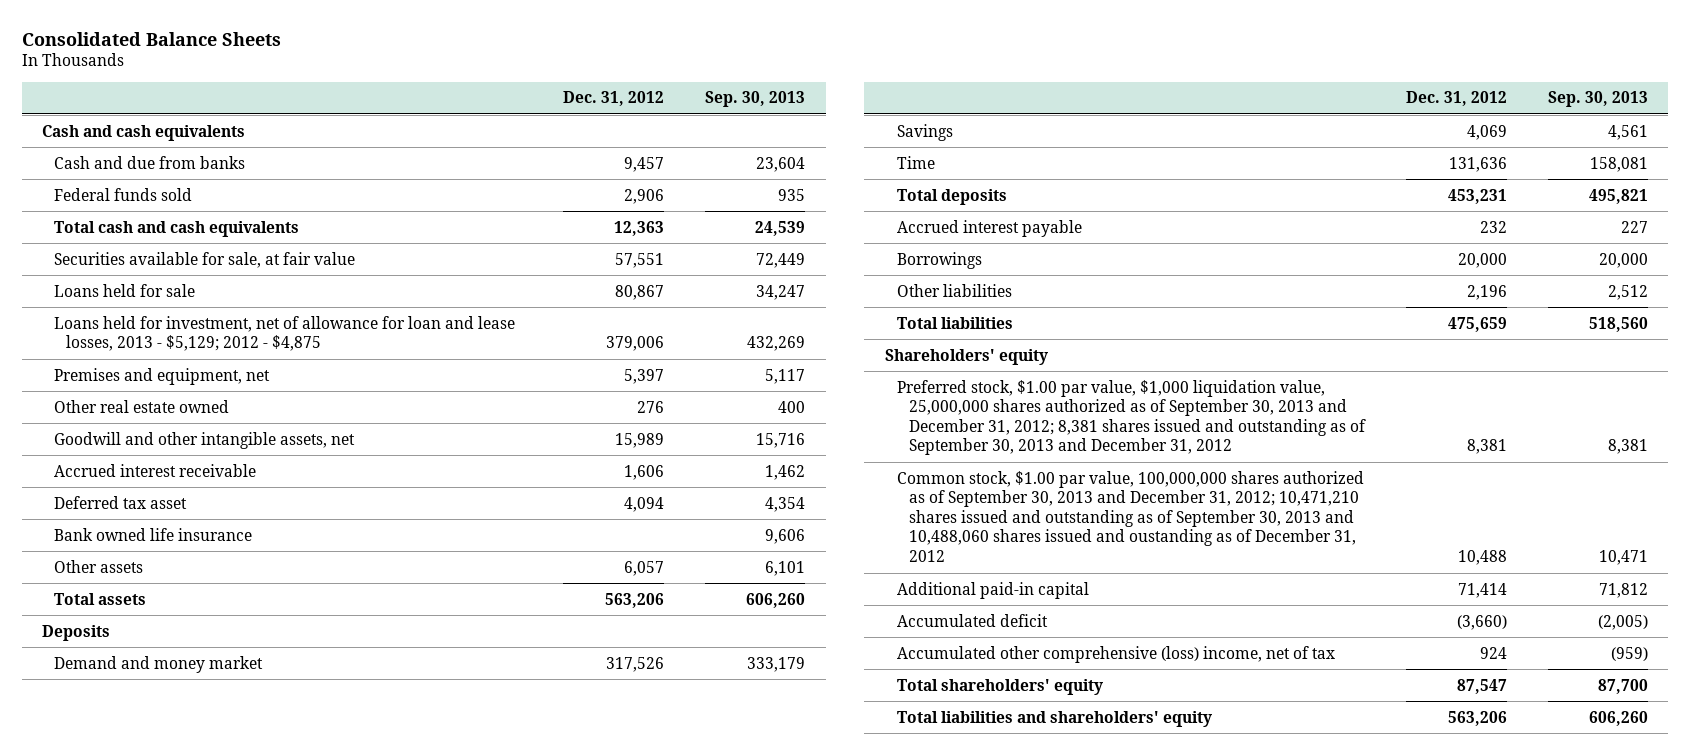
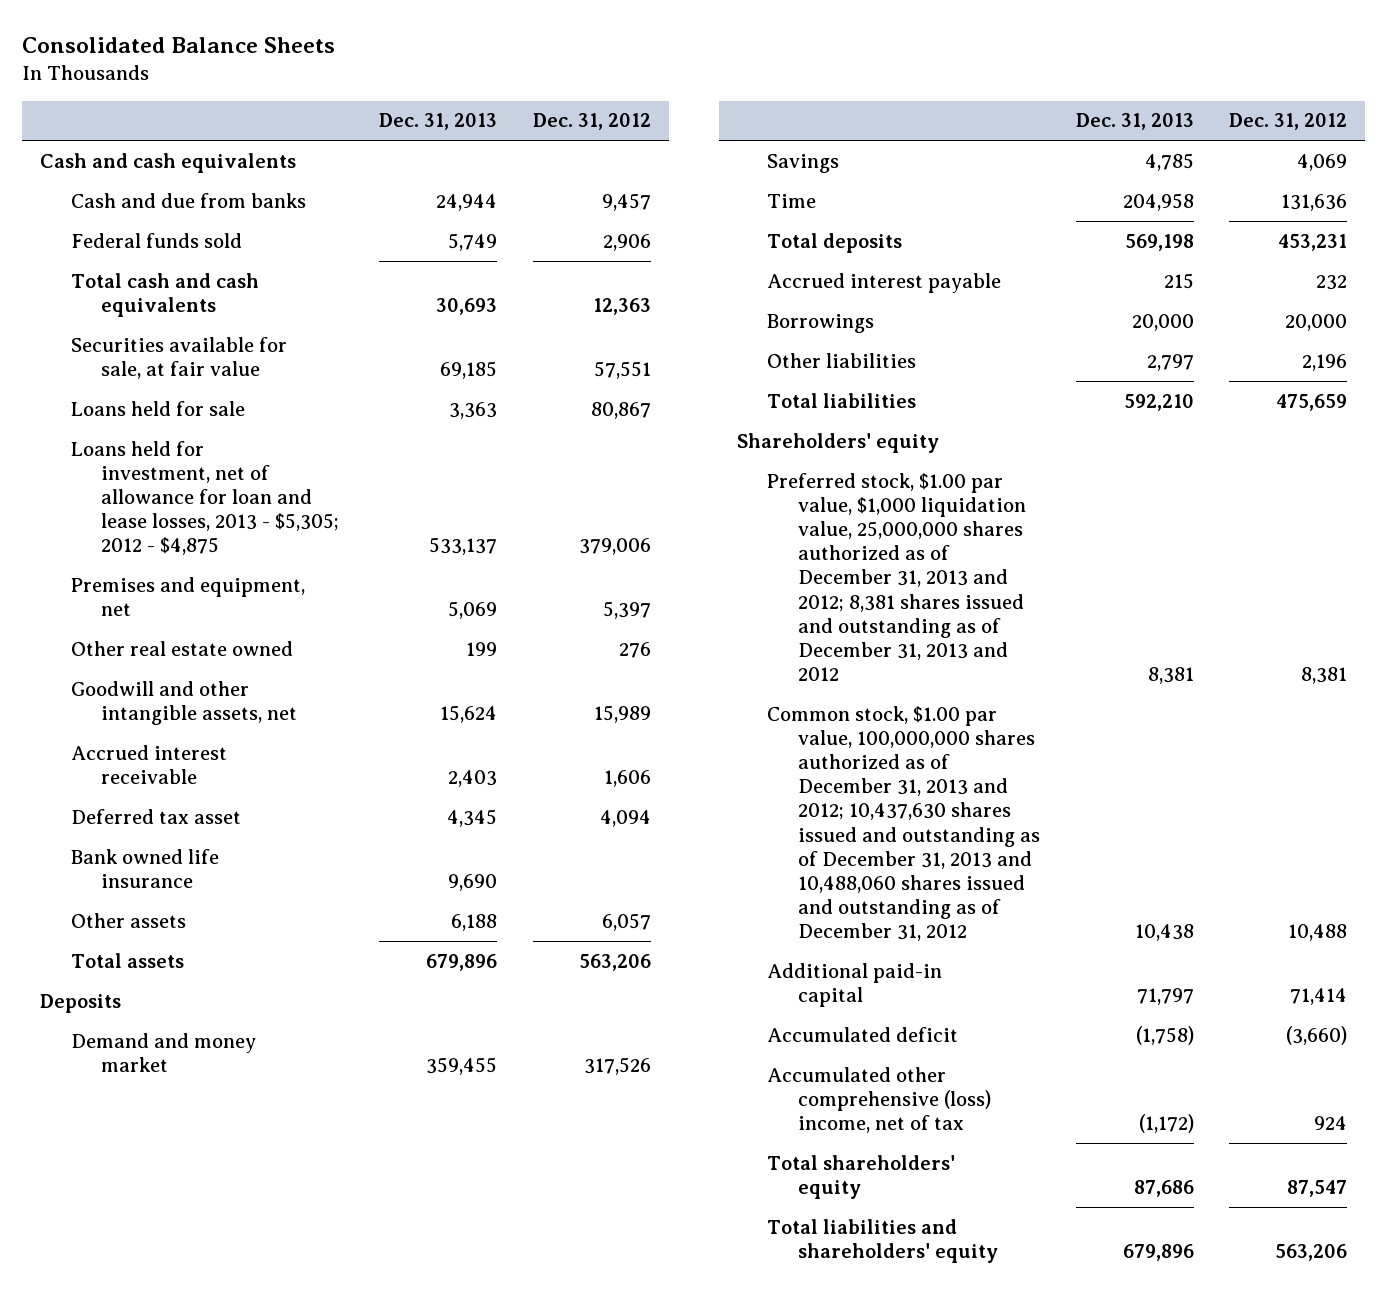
[705,91,806,108] Sep. 30, 2013 -> none
none -> [379,113,498,131] Dec. 31, 2013
[54,315,516,352] Loans held for investment, net of allowance for loan and lease losses, 2013 - $5,129; 2012 - $4,875 -> [70,440,340,556] Loans held for investment, net of allowance for loan and lease losses, 2013 - $5,305; 2012 - $4,875
[896,379,1366,456] Preferred stock, $1.00 par value, $1,000 liquidation value, 25,000,000 shares authorized as of September 30, 2013 and December 31, 2012; 8,381 shares issued and outstanding as of September 30, 2013 and December 31, 2012 -> [767,472,1026,682] Preferred stock, $1.00 par value, $1,000 liquidation value, 25,000,000 shares authorized as of December 31, 2013 and 2012; 8,381 shares issued and outstanding as of December 31, 2013 and 2012
[896,470,1364,563] Common stock, $1.00 par value, 100,000,000 shares authorized as of September 30, 2013 and December 31, 2012; 10,471,210 shares issued and outstanding as of September 30, 2013 and 10,488,060 shares issued and oustanding as of December 31, 2012 -> [767,705,1040,942] Common stock, $1.00 par value, 100,000,000 shares authorized as of December 31, 2013 and 2012; 10,437,630 shares issued and outstanding as of December 31, 2013 and 10,488,060 shares issued and outstanding as of December 31, 2012

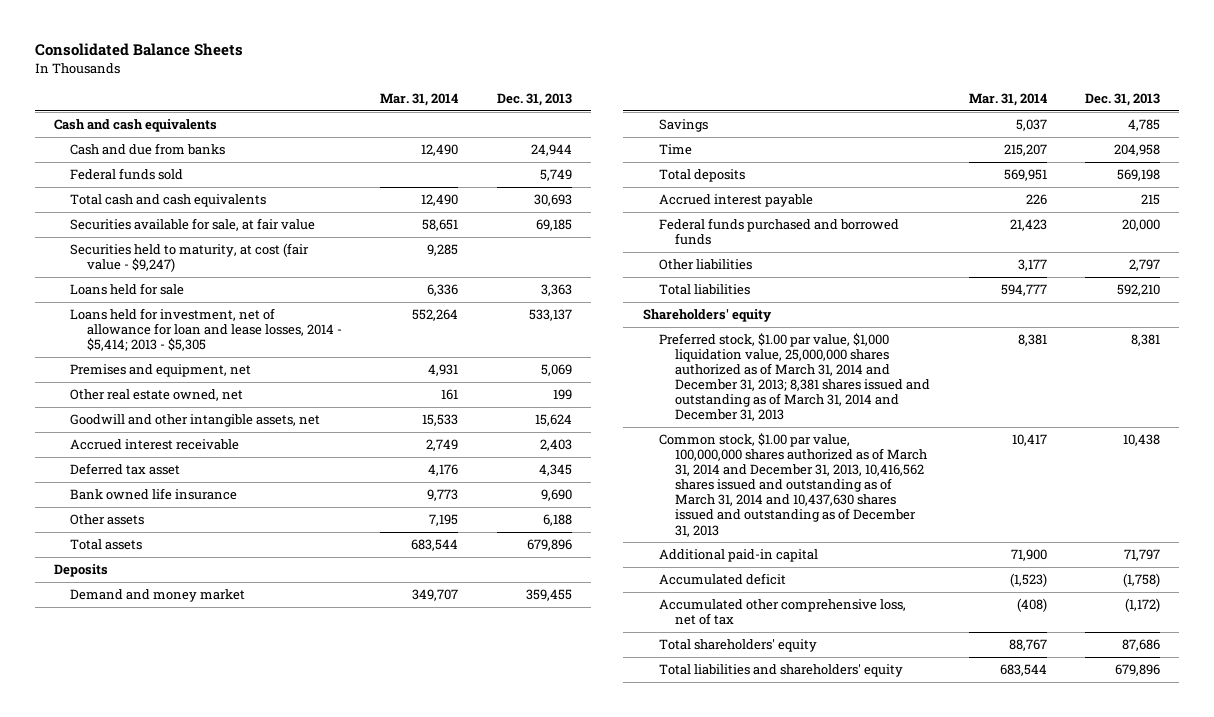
[532,113,651,131] Dec. 31, 2012 -> none
none -> [380,92,459,106] Mar. 31, 2014
none -> [70,243,310,273] Securities held to maturity, at cost (fair value - $9,247)
[70,440,340,556] Loans held for investment, net of allowance for loan and lease losses, 2013 - $5,305; 2012 - $4,875 -> [70,308,342,352] Loans held for investment, net of allowance for loan and lease losses, 2014 - $5,414; 2013 - $5,305
[70,640,293,656] Other real estate owned -> [70,389,244,402] Other real estate owned, net
[767,313,875,333] Borrowings -> none
none -> [658,218,899,246] Federal funds purchased and borrowed funds
[767,472,1026,682] Preferred stock, $1.00 par value, $1,000 liquidation value, 25,000,000 shares authorized as of December 31, 2013 and 2012; 8,381 shares issued and outstanding as of December 31, 2013 and 2012 -> [658,333,931,422] Preferred stock, $1.00 par value, $1,000 liquidation value, 25,000,000 shares authorized as of March 31, 2014 and December 31, 2013; 8,381 shares issued and outstanding as of March 31, 2014 and December 31, 2013
[767,705,1040,942] Common stock, $1.00 par value, 100,000,000 shares authorized as of December 31, 2013 and 2012; 10,437,630 shares issued and outstanding as of December 31, 2013 and 10,488,060 shares issued and outstanding as of December 31, 2012 -> [658,433,928,537] Common stock, $1.00 par value, 100,000,000 shares authorized as of March 31, 2014 and December 31, 2013, 10,416,562 shares issued and outstanding as of March 31, 2014 and 10,437,630 shares issued and outstanding as of December 31, 2013
[767,1066,991,1134] Accumulated other comprehensive (loss) income, net of tax -> [658,599,906,626] Accumulated other comprehensive loss, net of tax

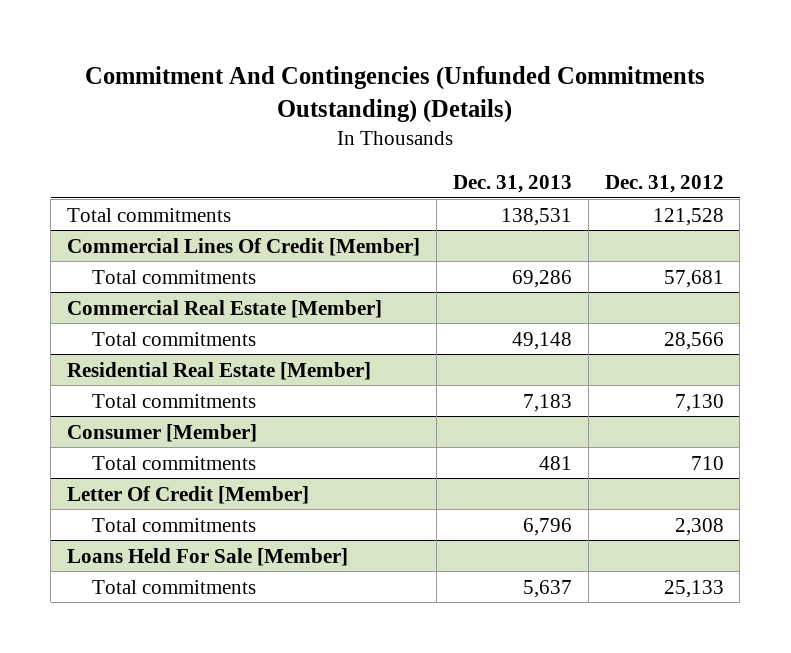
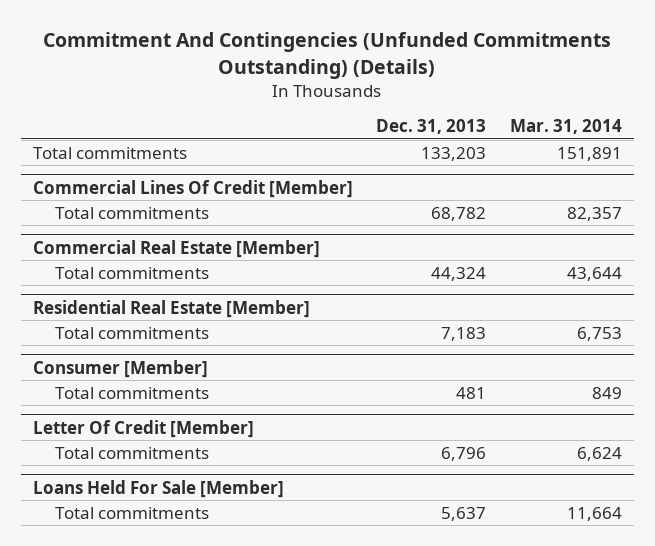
[604,175,724,194] Dec. 31, 2012 -> none
none -> [509,119,622,135] Mar. 31, 2014
[500,207,572,226] 138,531 -> [421,146,487,161] 133,203
[511,269,572,288] 69,286 -> [431,206,487,221] 68,782
[511,331,572,350] 49,148 -> [431,266,487,281] 44,324

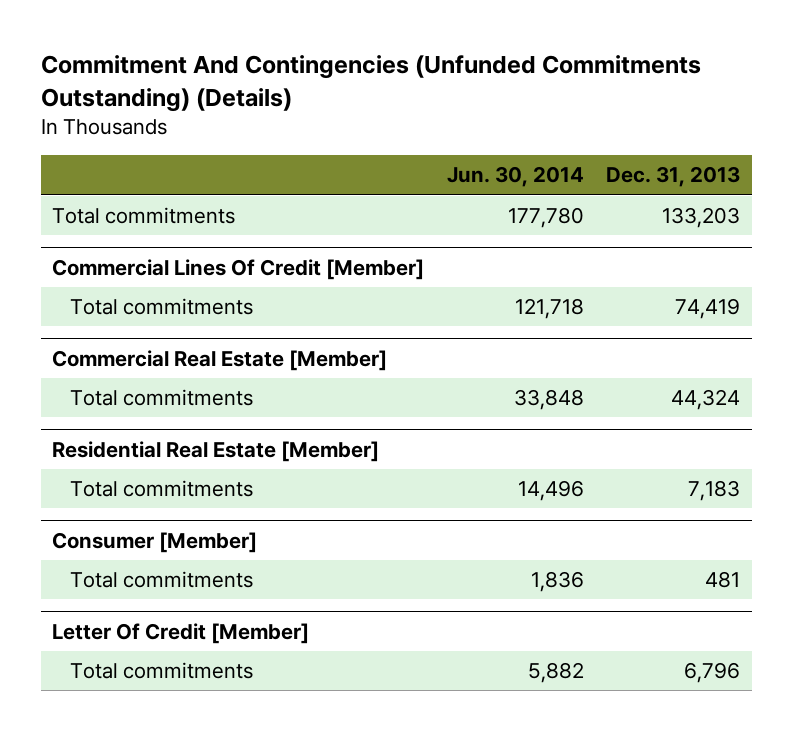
[509,119,622,135] Mar. 31, 2014 -> none
none -> [446,166,584,188] Jun. 30, 2014
[431,206,487,221] 68,782 -> [675,298,741,320] 74,419
[32,479,284,498] Loans Held For Sale [Member] -> none
[54,506,209,519] Total commitments -> none

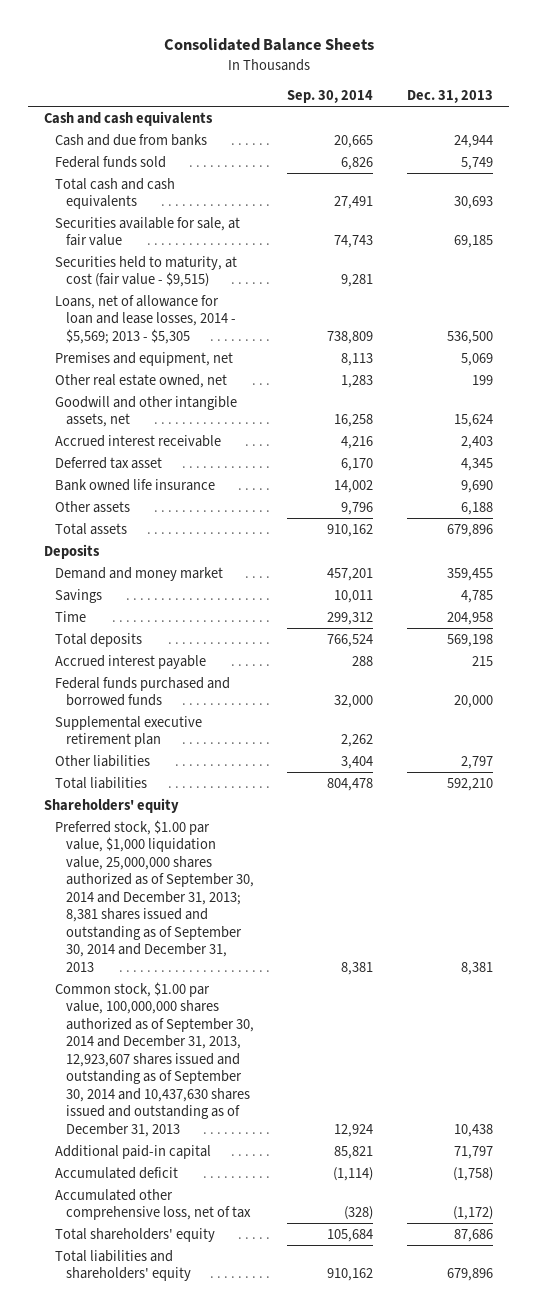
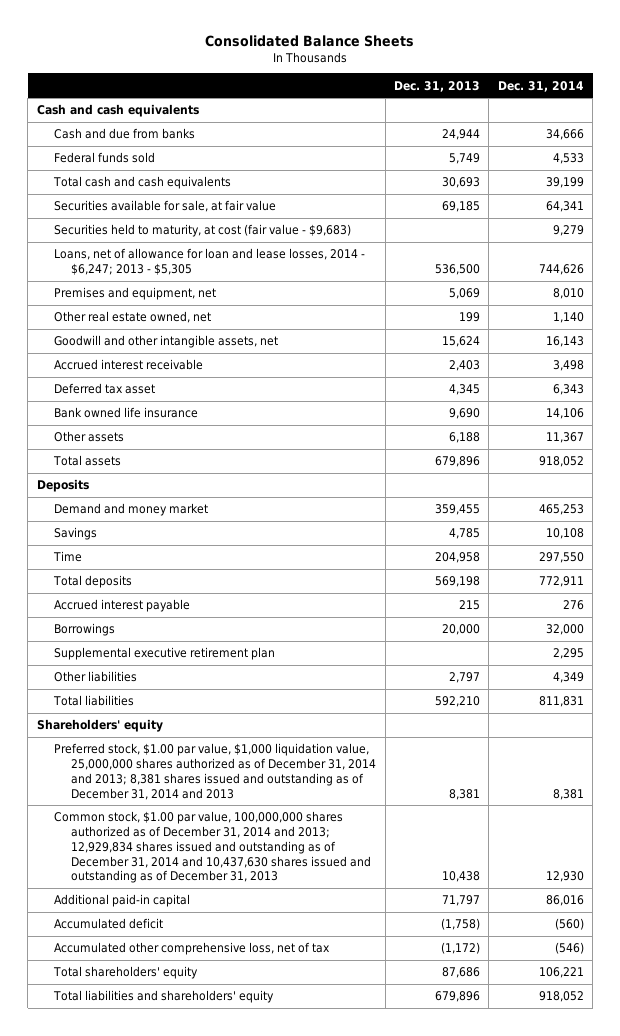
[287,90,374,104] Sep. 30, 2014 -> none
none -> [497,80,584,92] Dec. 31, 2014
[55,255,238,288] Securities held to maturity, at cost (fair value - $9,515) -> [53,224,351,238] Securities held to maturity, at cost (fair value - $9,683)
[55,294,236,344] Loans, net of allowance for loan and lease losses, 2014 - $5,569; 2013 - $5,305 -> [53,248,365,276] Loans, net of allowance for loan and lease losses, 2014 - $6,247; 2013 - $5,305
[55,676,231,707] Federal funds purchased and borrowed funds -> none
none -> [53,623,115,637] Borrowings
[55,819,254,972] Preferred stock, $1.00 par value, $1,000 liquidation value, 25,000,000 shares authorized as of September 30, 2014 and December 31, 2013; 8,381 shares issued and outstanding as of September 30, 2014 and December 31, 2013 -> [53,743,377,800] Preferred stock, $1.00 par value, $1,000 liquidation value, 25,000,000 shares authorized as of December 31, 2014 and 2013; 8,381 shares issued and outstanding as of December 31, 2014 and 2013
[55,981,254,1137] Common stock, $1.00 par value, 100,000,000 shares authorized as of September 30, 2014 and December 31, 2013, 12,923,607 shares issued and outstanding as of September 30, 2014 and 10,437,630 shares issued and outstanding as of December 31, 2013 -> [53,811,372,884] Common stock, $1.00 par value, 100,000,000 shares authorized as of December 31, 2014 and 2013; 12,929,834 shares issued and outstanding as of December 31, 2014 and 10,437,630 shares issued and outstanding as of December 31, 2013

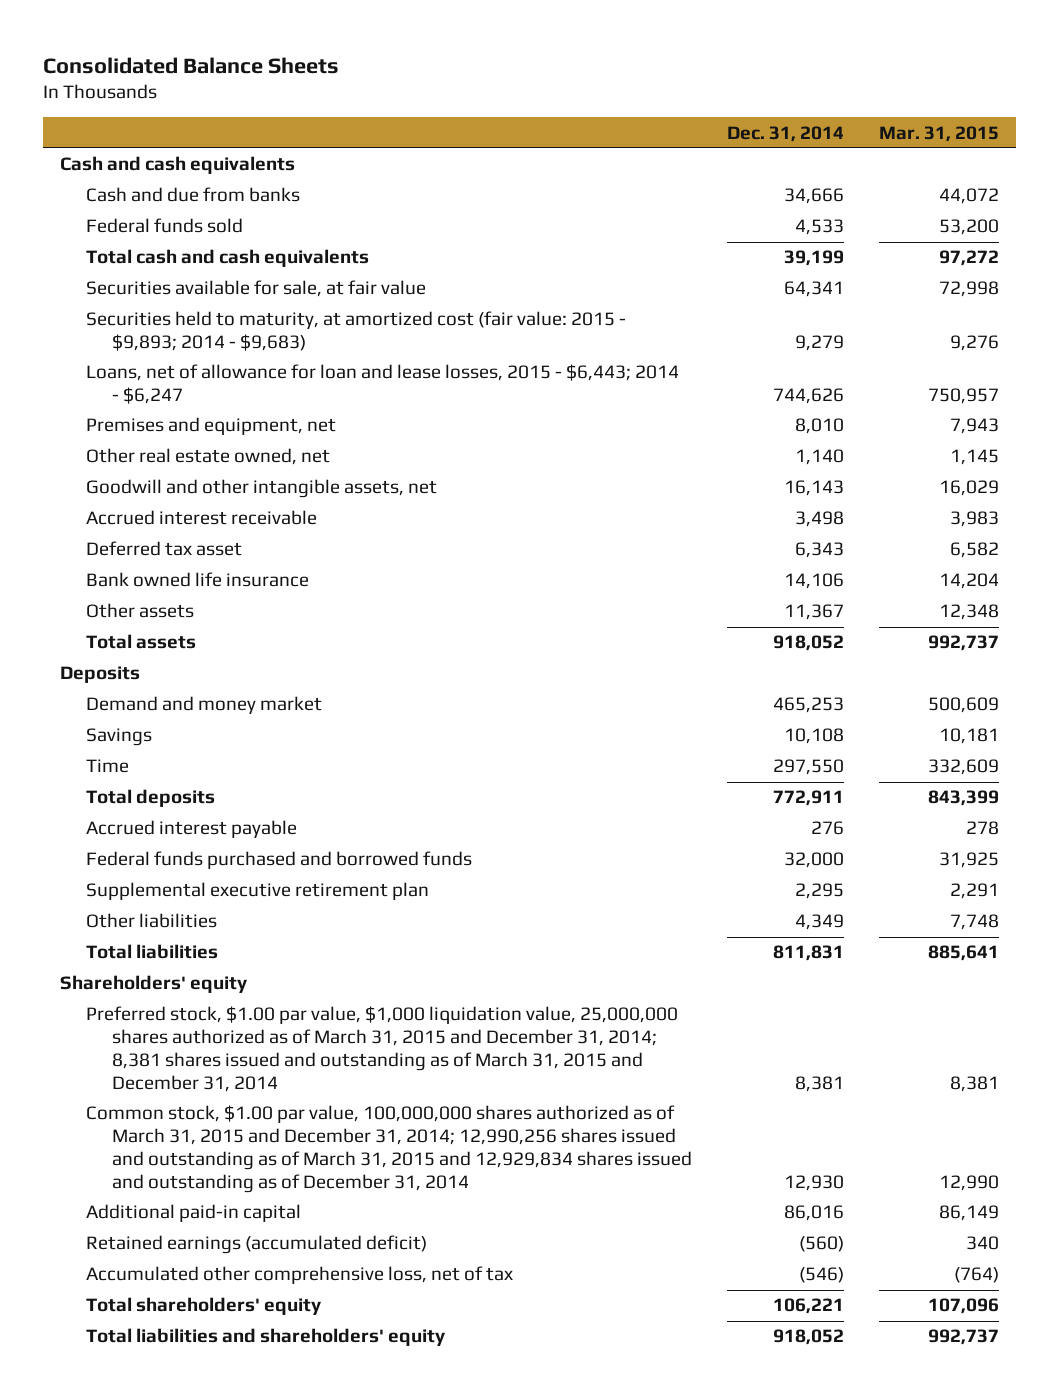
[394,80,481,92] Dec. 31, 2013 -> none
none -> [878,125,999,142] Mar. 31, 2015
[53,224,351,238] Securities held to maturity, at cost (fair value - $9,683) -> [86,311,627,352] Securities held to maturity, at amortized cost (fair value: 2015 - $9,893; 2014 - $9,683)
[53,248,365,276] Loans, net of allowance for loan and lease losses, 2014 - $6,247; 2013 - $5,305 -> [86,364,680,405] Loans, net of allowance for loan and lease losses, 2015 - $6,443; 2014 - $6,247
[53,623,115,637] Borrowings -> none
none -> [86,851,473,870] Federal funds purchased and borrowed funds
[53,743,377,800] Preferred stock, $1.00 par value, $1,000 liquidation value, 25,000,000 shares authorized as of December 31, 2014 and 2013; 8,381 shares issued and outstanding as of December 31, 2014 and 2013 -> [86,1006,679,1093] Preferred stock, $1.00 par value, $1,000 liquidation value, 25,000,000 shares authorized as of March 31, 2015 and December 31, 2014; 8,381 shares issued and outstanding as of March 31, 2015 and December 31, 2014
[53,811,372,884] Common stock, $1.00 par value, 100,000,000 shares authorized as of December 31, 2014 and 2013; 12,929,834 shares issued and outstanding as of December 31, 2014 and 10,437,630 shares issued and outstanding as of December 31, 2013 -> [86,1105,693,1194] Common stock, $1.00 par value, 100,000,000 shares authorized as of March 31, 2015 and December 31, 2014; 12,990,256 shares issued and outstanding as of March 31, 2015 and 12,929,834 shares issued and outstanding as of December 31, 2014
[53,918,163,930] Accumulated deficit -> [86,1235,428,1255] Retained earnings (accumulated deficit)

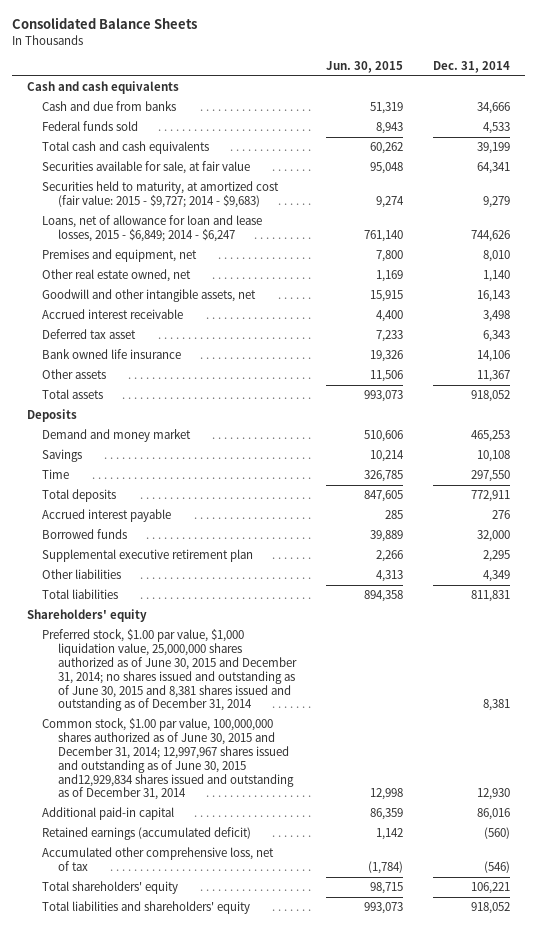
[878,125,999,142] Mar. 31, 2015 -> none
none -> [325,61,403,74] Jun. 30, 2015
[86,311,627,352] Securities held to maturity, at amortized cost (fair value: 2015 - $9,893; 2014 - $9,683) -> [42,180,280,208] Securities held to maturity, at amortized cost (fair value: 2015 - $9,727; 2014 - $9,683)
[86,364,680,405] Loans, net of allowance for loan and lease losses, 2015 - $6,443; 2014 - $6,247 -> [42,214,263,242] Loans, net of allowance for loan and lease losses, 2015 - $6,849; 2014 - $6,247
[86,851,473,870] Federal funds purchased and borrowed funds -> none
none -> [42,528,128,539] Borrowed funds
[86,1006,679,1093] Preferred stock, $1.00 par value, $1,000 liquidation value, 25,000,000 shares authorized as of March 31, 2015 and December 31, 2014; 8,381 shares issued and outstanding as of March 31, 2015 and December 31, 2014 -> [42,628,297,712] Preferred stock, $1.00 par value, $1,000 liquidation value, 25,000,000 shares authorized as of June 30, 2015 and December 31, 2014; no shares issued and outstanding as of June 30, 2015 and 8,381 shares issued and outstanding as of December 31, 2014
[86,1105,693,1194] Common stock, $1.00 par value, 100,000,000 shares authorized as of March 31, 2015 and December 31, 2014; 12,990,256 shares issued and outstanding as of March 31, 2015 and 12,929,834 shares issued and outstanding as of December 31, 2014 -> [42,717,294,801] Common stock, $1.00 par value, 100,000,000 shares authorized as of June 30, 2015 and December 31, 2014; 12,997,967 shares issued and outstanding as of June 30, 2015 and12,929,834 shares issued and outstanding as of December 31, 2014

